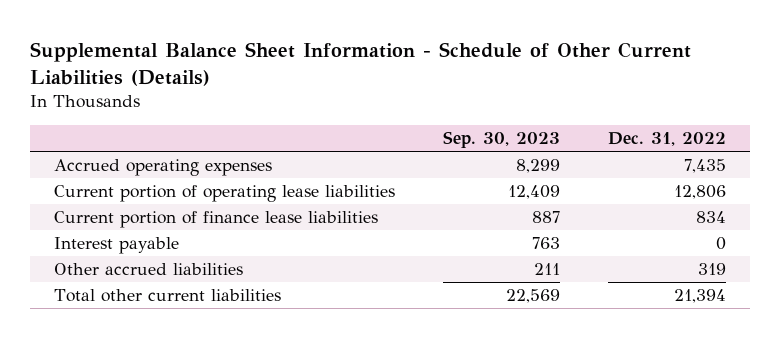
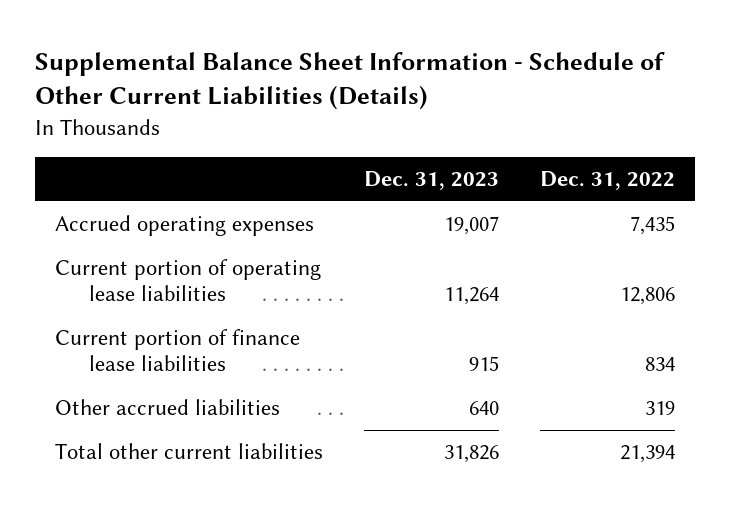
[443,131,561,149] Sep. 30, 2023 -> none
none -> [364,171,500,191] Dec. 31, 2023
[54,237,180,255] Interest payable -> none

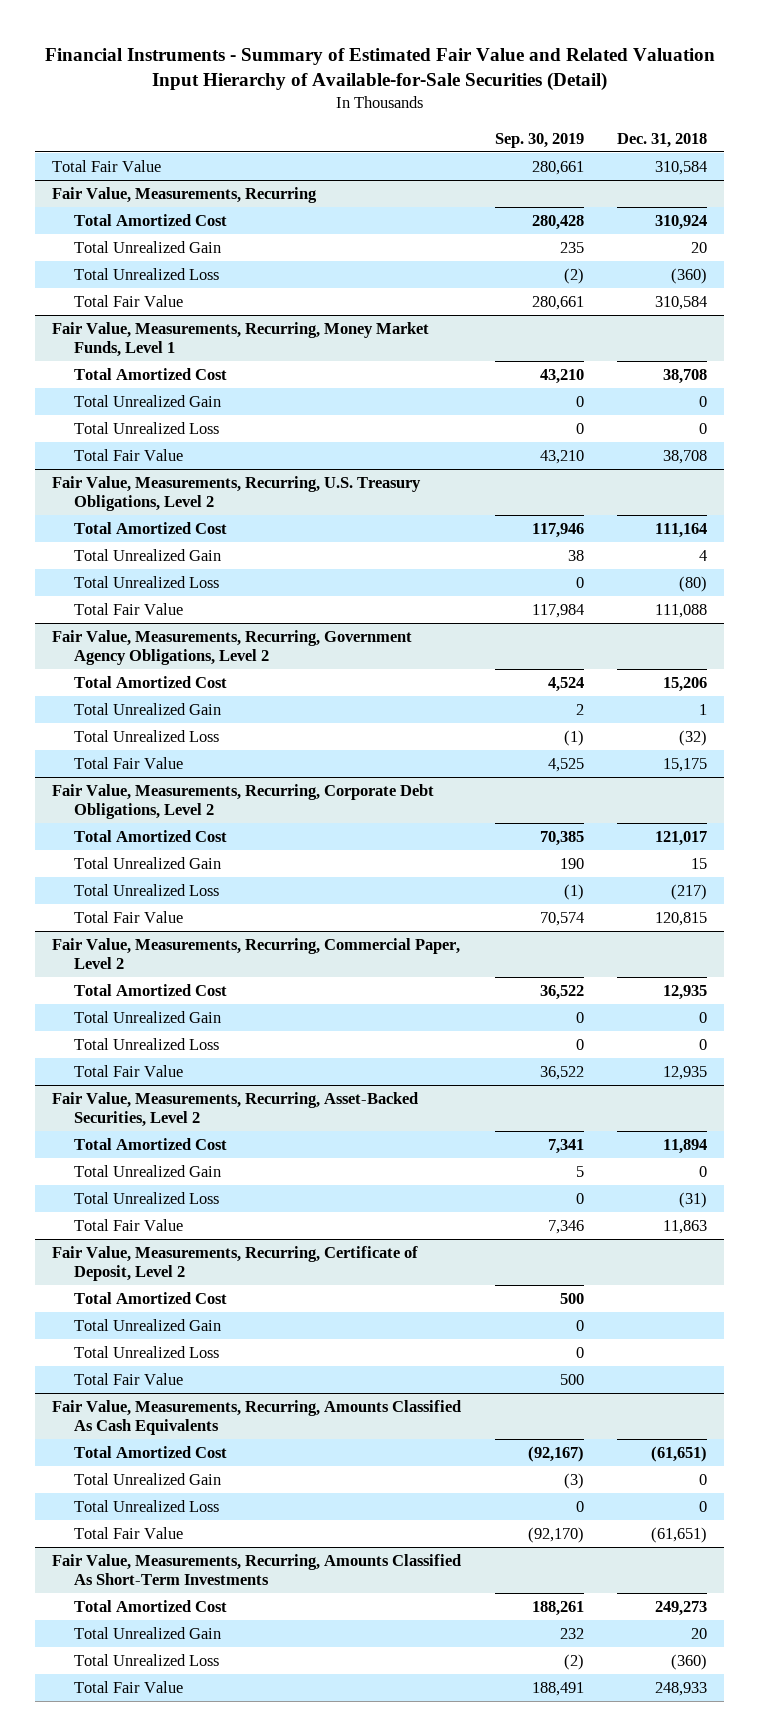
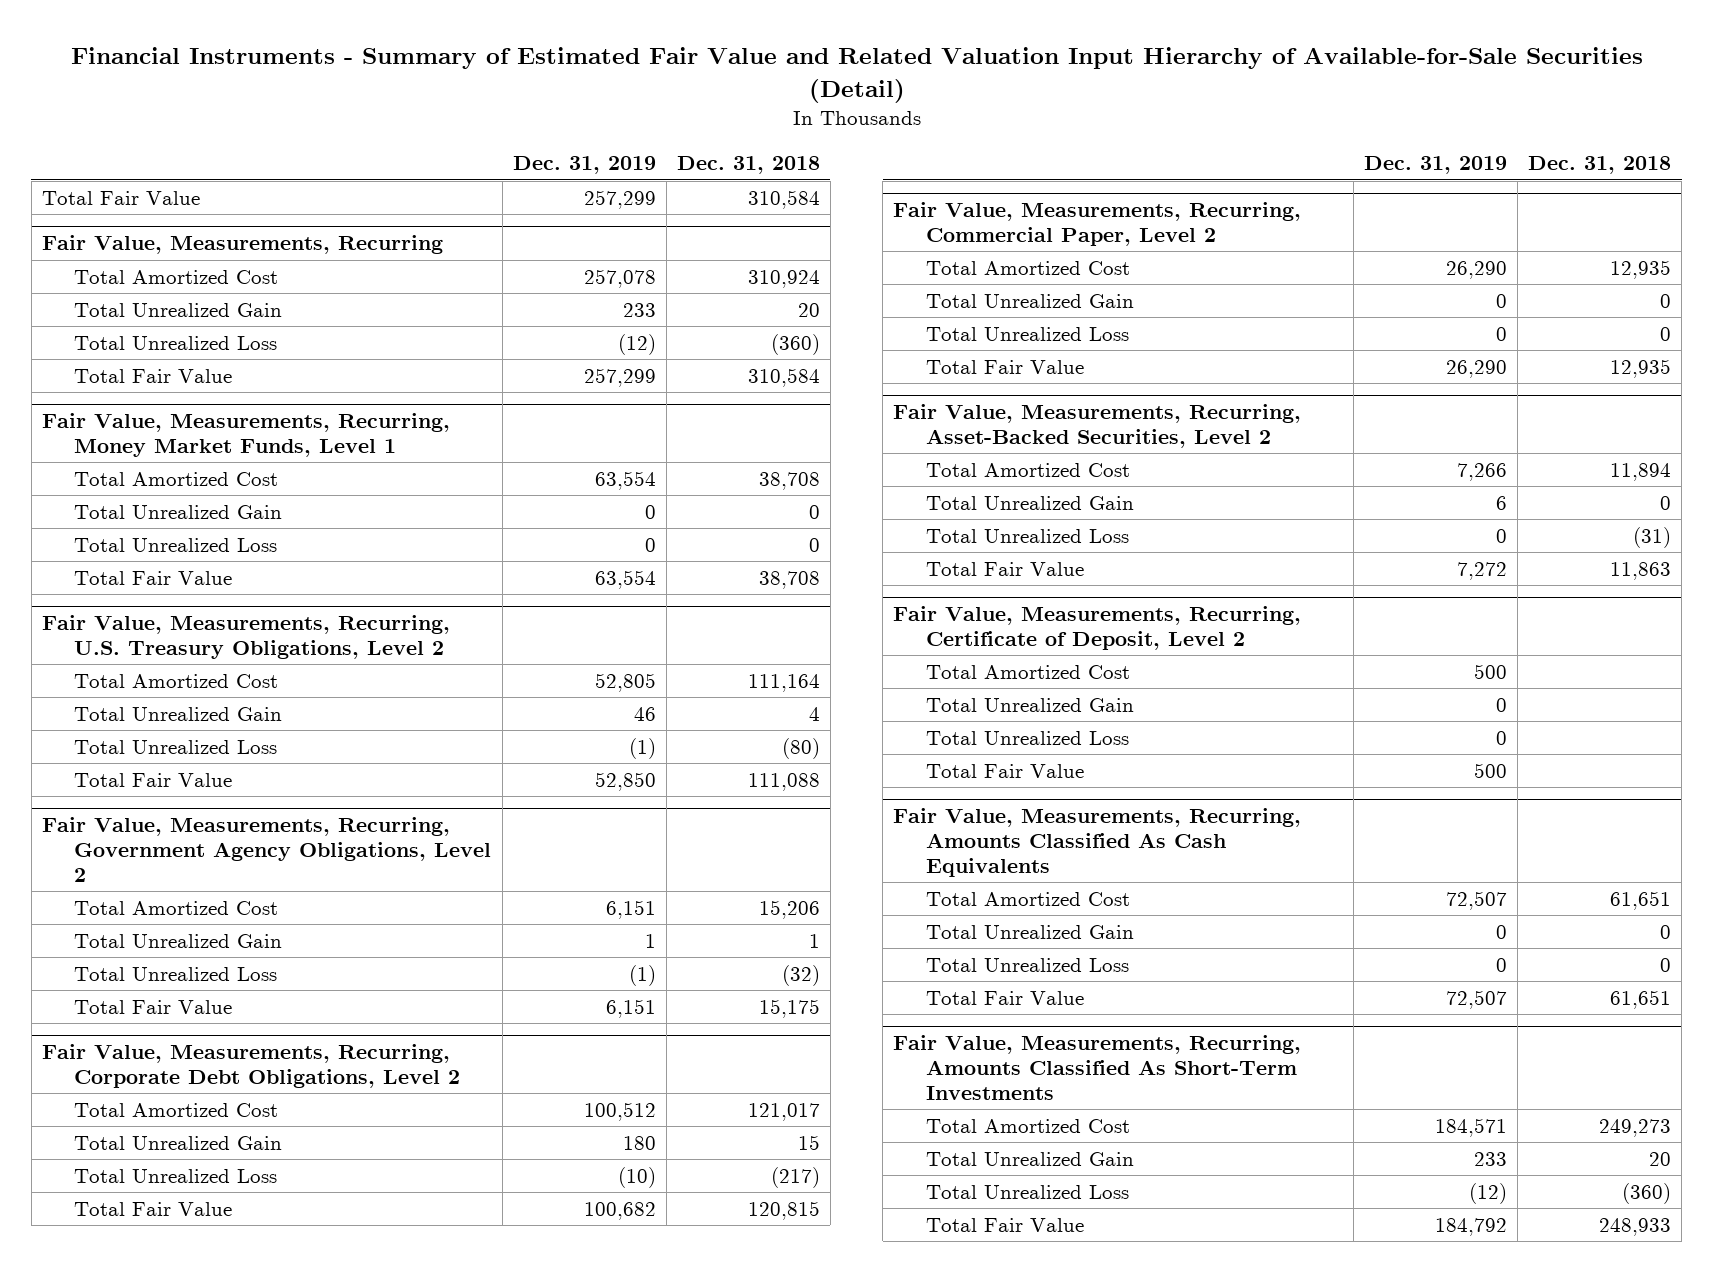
[494,132,584,148] Sep. 30, 2019 -> none
none -> [512,156,656,175] Dec. 31, 2019
[651,1445,708,1462] (61,651) -> [1610,890,1672,910] 61,651
[651,1526,708,1543] (61,651) -> [1610,989,1672,1009] 61,651

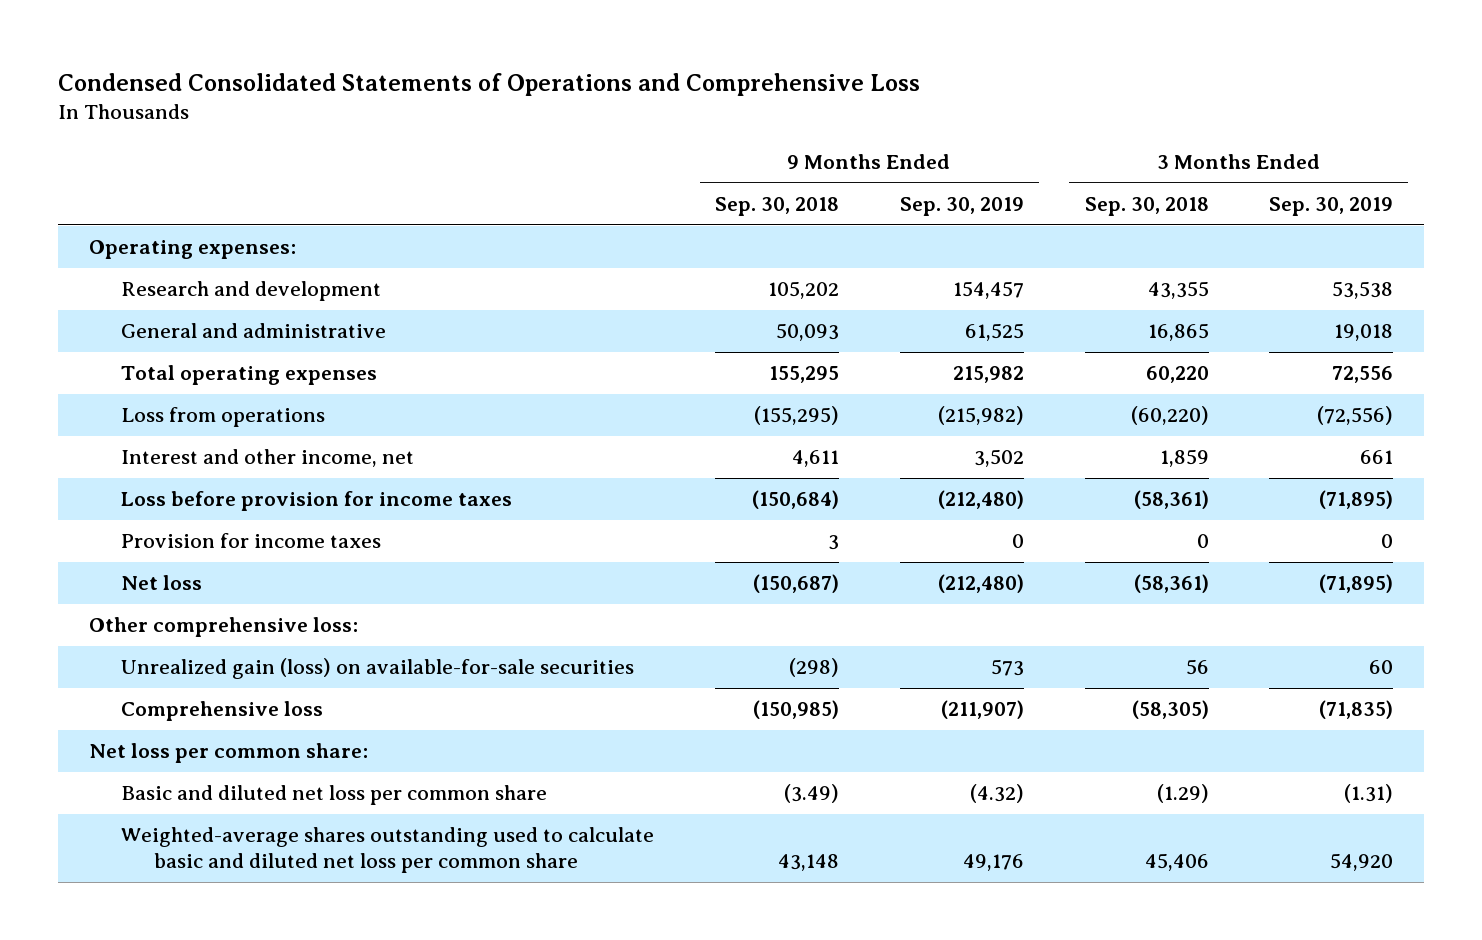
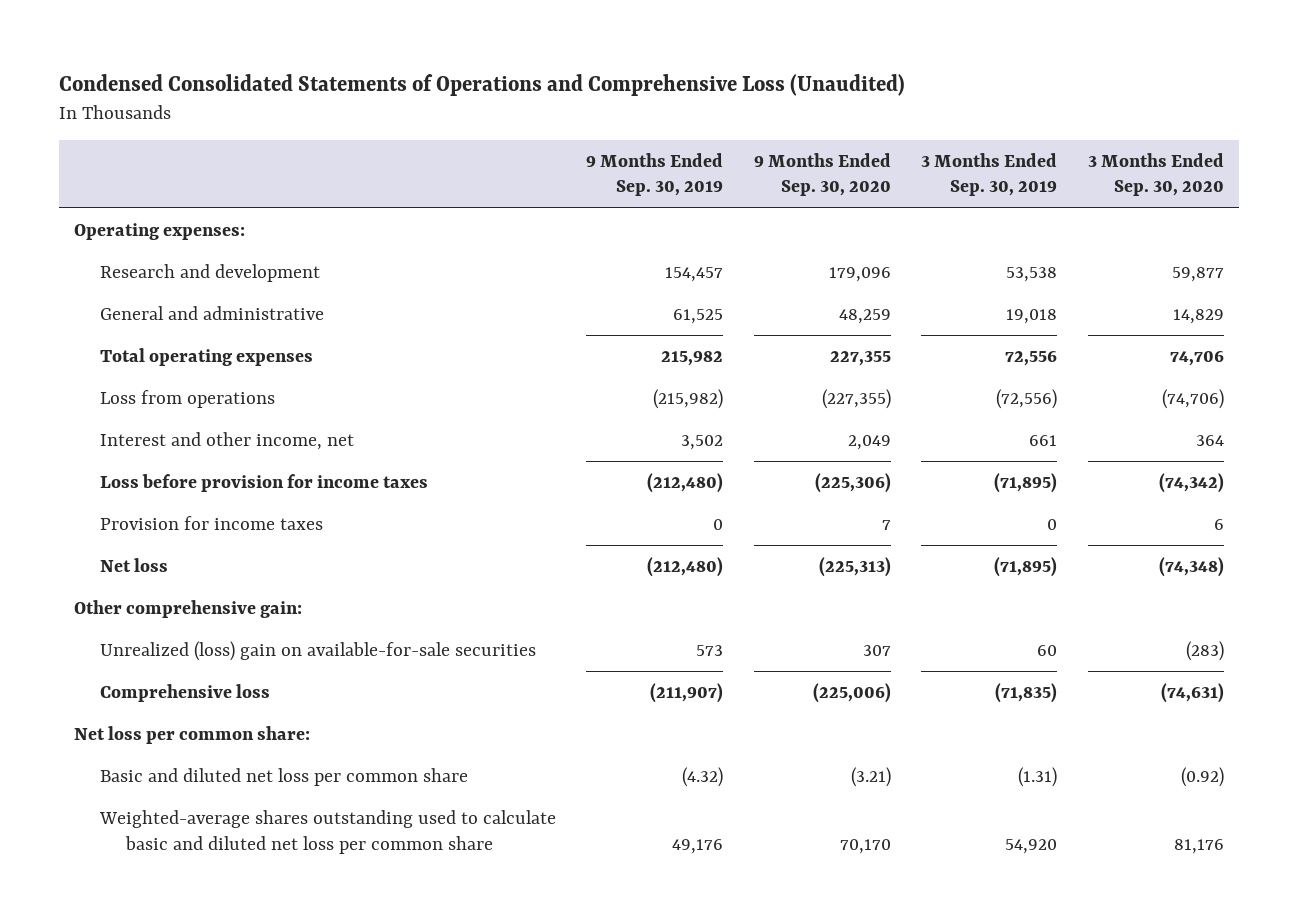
[58,73,921,97] Condensed Consolidated Statements of Operations and Comprehensive Loss -> [58,73,905,96] Condensed Consolidated Statements of Operations and Comprehensive Loss (Unaudited)
[715,196,840,216] Sep. 30, 2018 -> none
[1084,196,1209,216] Sep. 30, 2018 -> none
none -> [753,152,891,197] 9 Months Ended Sep. 30, 2020
none -> [1087,152,1224,197] 3 Months Ended Sep. 30, 2020
[88,617,358,638] Other comprehensive loss: -> [73,599,302,618] Other comprehensive gain:
[121,658,635,680] Unrealized gain (loss) on available-for-sale securities -> [99,640,536,661] Unrealized (loss) gain on available-for-sale securities

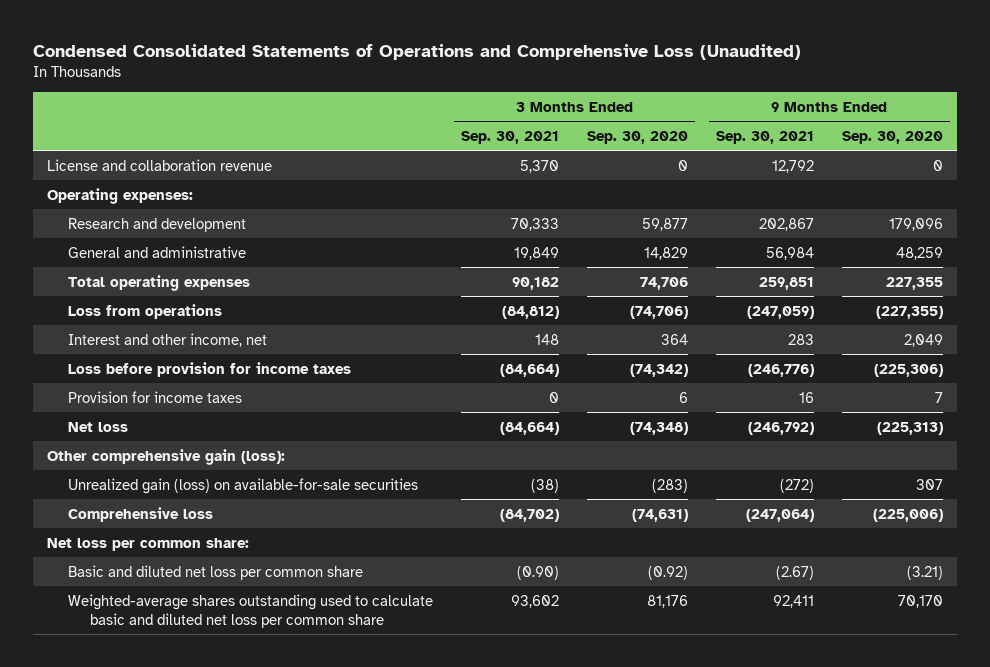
[586,152,724,197] 9 Months Ended Sep. 30, 2019 -> none
[921,152,1058,197] 3 Months Ended Sep. 30, 2019 -> none
none -> [461,130,560,144] Sep. 30, 2021
none -> [716,130,815,144] Sep. 30, 2021
none -> [47,158,273,171] License and collaboration revenue
[73,599,302,618] Other comprehensive gain: -> [47,448,286,465] Other comprehensive gain (loss):
[99,640,536,661] Unrealized (loss) gain on available-for-sale securities -> [68,477,419,494] Unrealized gain (loss) on available-for-sale securities

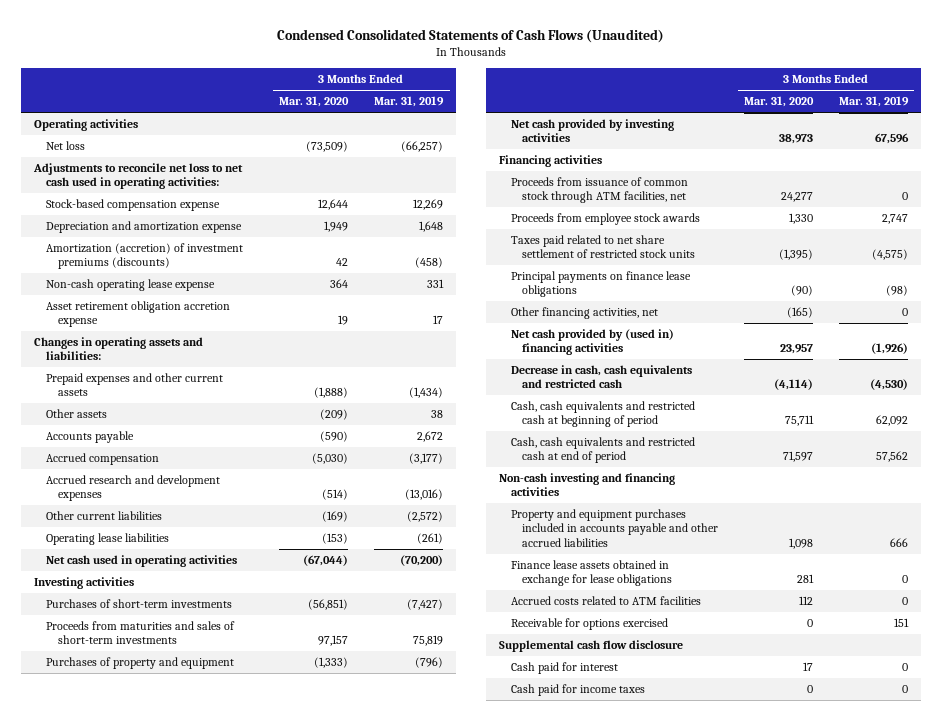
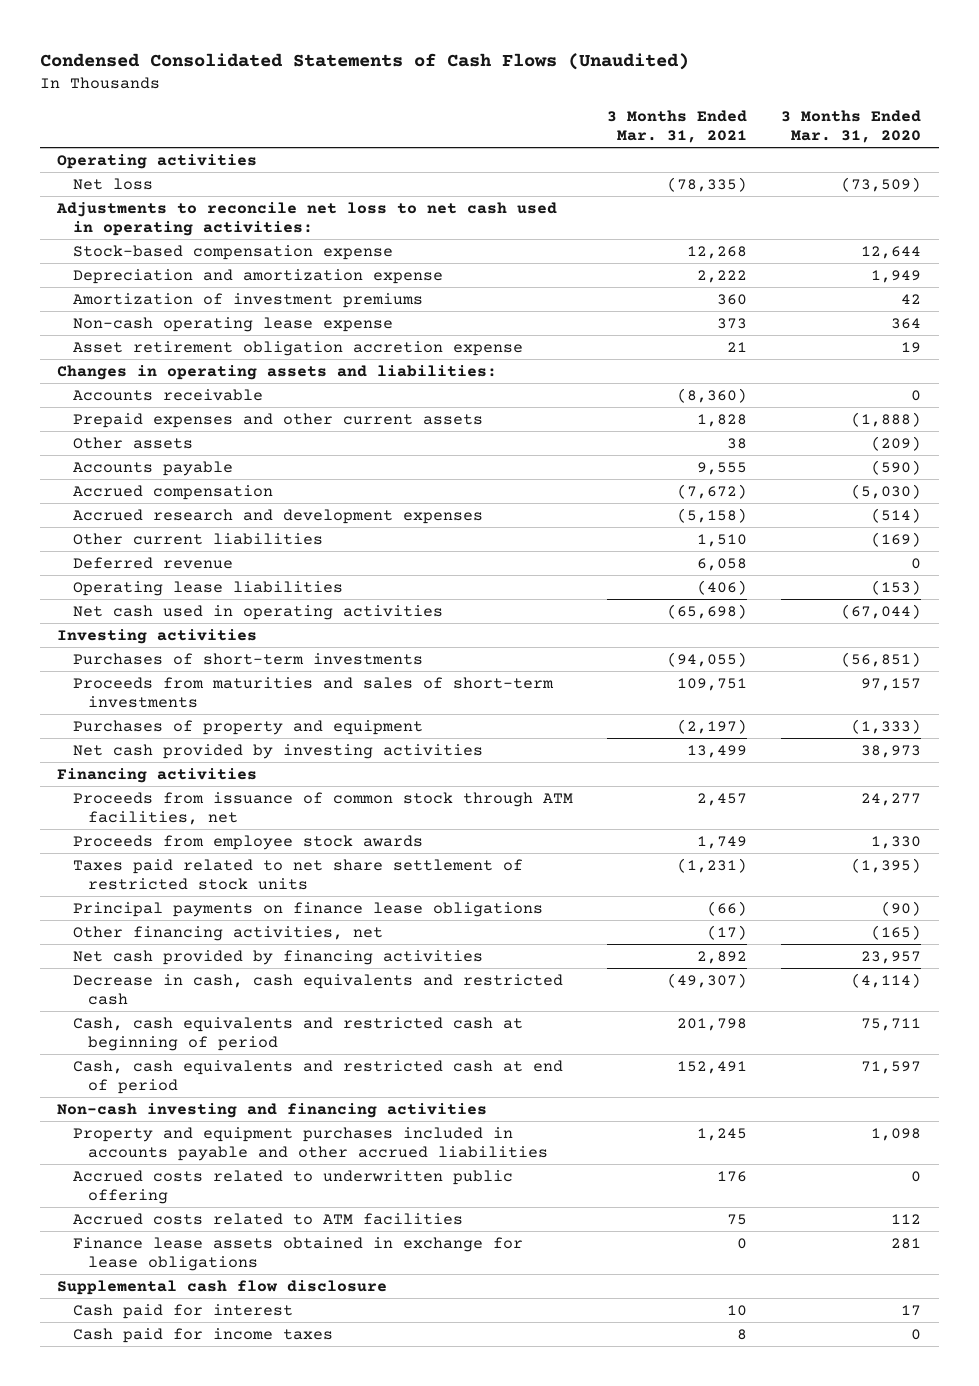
[374,96,445,108] Mar. 31, 2019 -> none
none -> [606,109,747,143] 3 Months Ended Mar. 31, 2021
[45,243,243,270] Amortization (accretion) of investment premiums (discounts) -> [72,292,423,308] Amortization of investment premiums
none -> [72,388,263,401] Accounts receivable
none -> [72,556,233,569] Deferred revenue
[510,329,674,356] Net cash provided by (used in) financing activities -> [72,949,483,965] Net cash provided by financing activities
none -> [72,1169,513,1204] Accrued costs related to underwritten public offering
[510,618,668,631] Receivable for options exercised -> none
[510,560,673,587] Finance lease assets obtained in exchange for lease obligations -> [72,1236,523,1271] Finance lease assets obtained in exchange for lease obligations

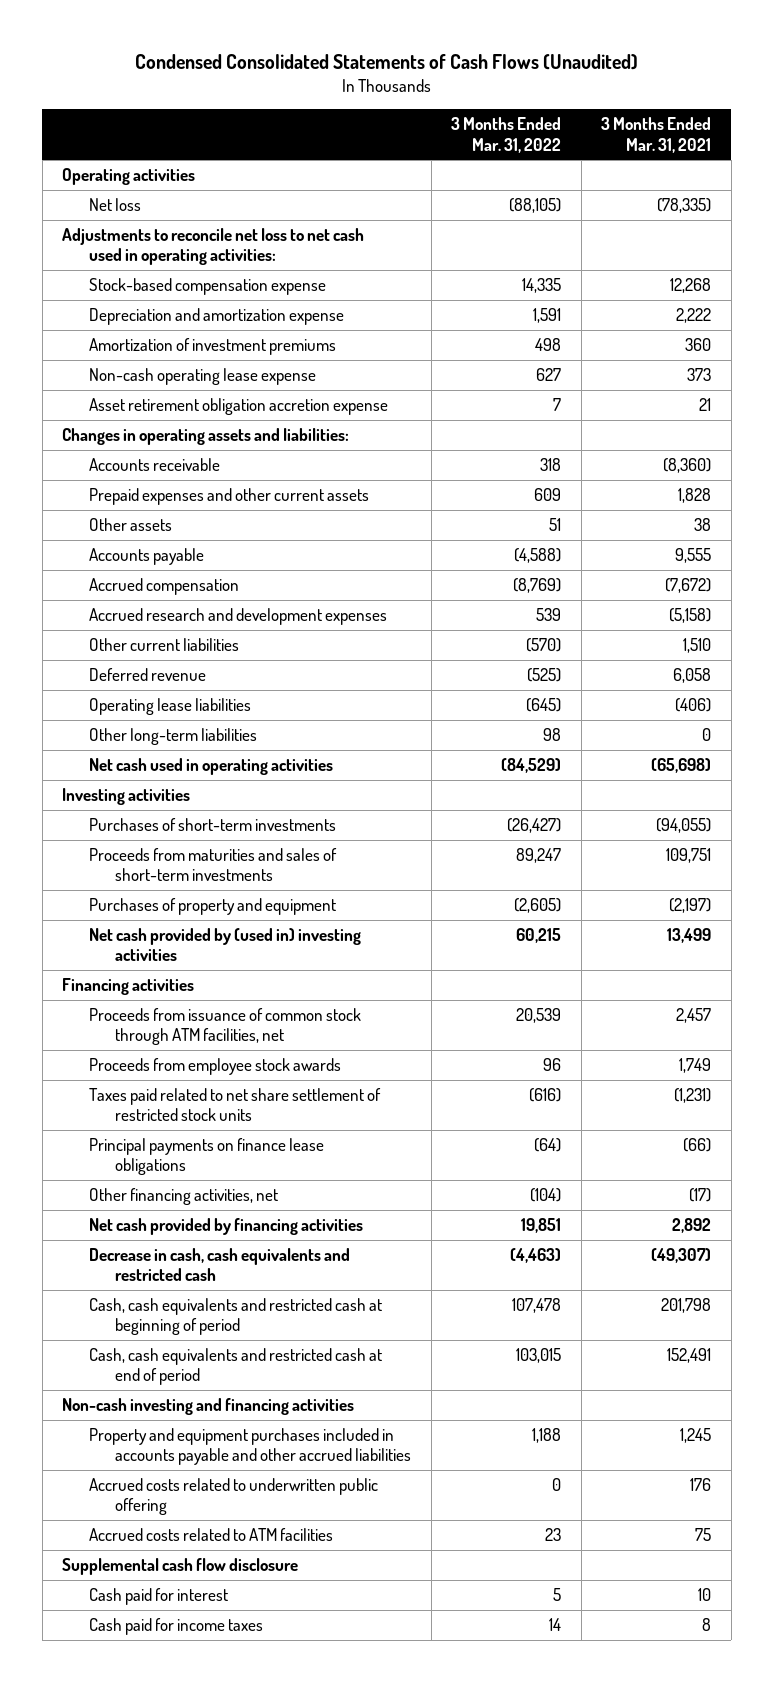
[781,109,922,143] 3 Months Ended Mar. 31, 2020 -> none
none -> [451,117,562,153] 3 Months Ended Mar. 31, 2022
none -> [88,728,257,746] Other long-term liabilities
[72,743,483,759] Net cash provided by investing activities -> [88,928,361,962] Net cash provided by (used in) investing activities
[72,1236,523,1271] Finance lease assets obtained in exchange for lease obligations -> none

